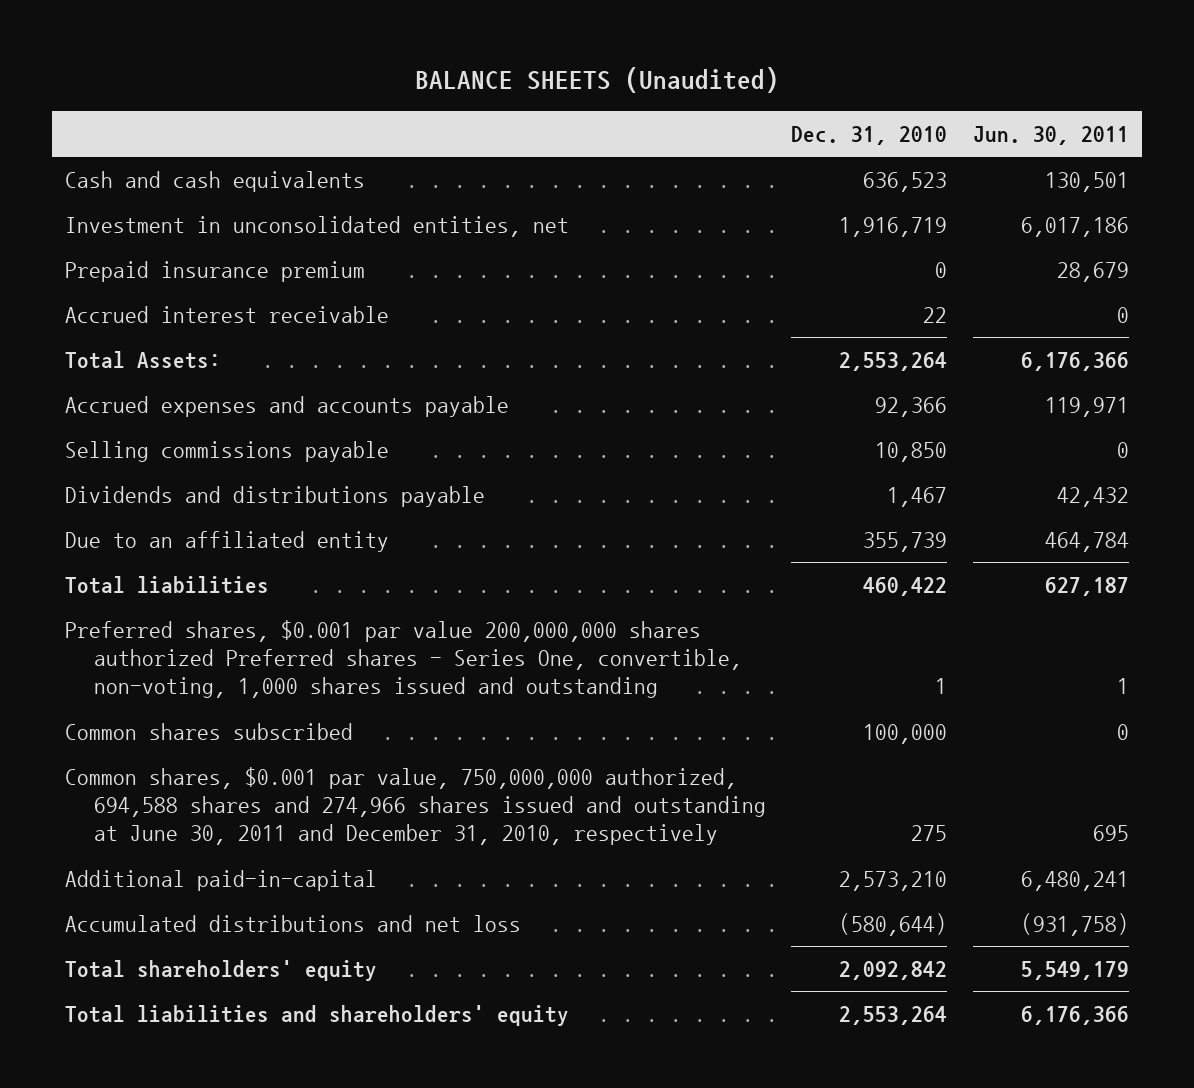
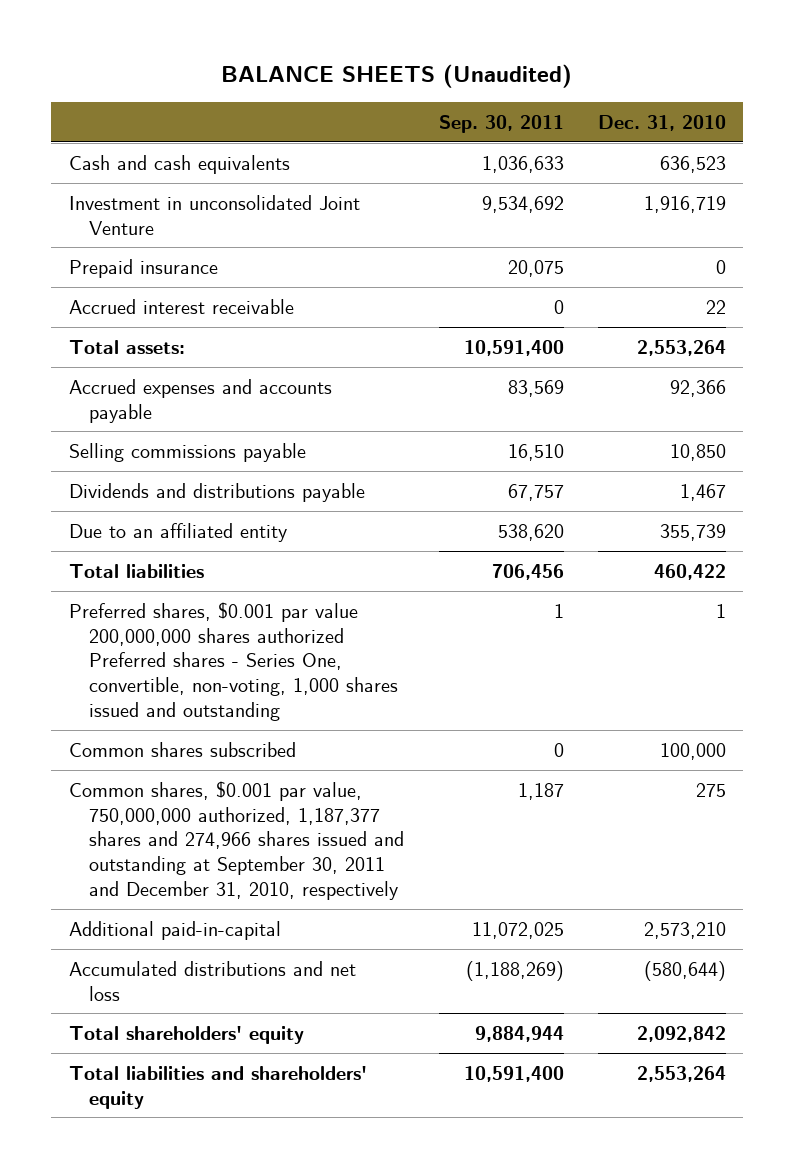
[972,126,1129,146] Jun. 30, 2011 -> none
none -> [438,114,564,133] Sep. 30, 2011
[65,215,570,237] Investment in unconsolidated entities, net -> [68,194,360,235] Investment in unconsolidated Joint Venture
[65,260,366,282] Prepaid insurance premium -> [68,258,218,278] Prepaid insurance
[65,350,222,369] Total Assets: -> [68,339,185,354] Total assets:
[65,766,766,846] Common shares, $0.001 par value, 750,000,000 authorized, 694,588 shares and 274,966 shares issued and outstanding at June 30, 2011 and December 31, 2010, respectively -> [68,780,405,900] Common shares, $0.001 par value, 750,000,000 authorized, 1,187,377 shares and 274,966 shares issued and outstanding at September 30, 2011 and December 31, 2010, respectively

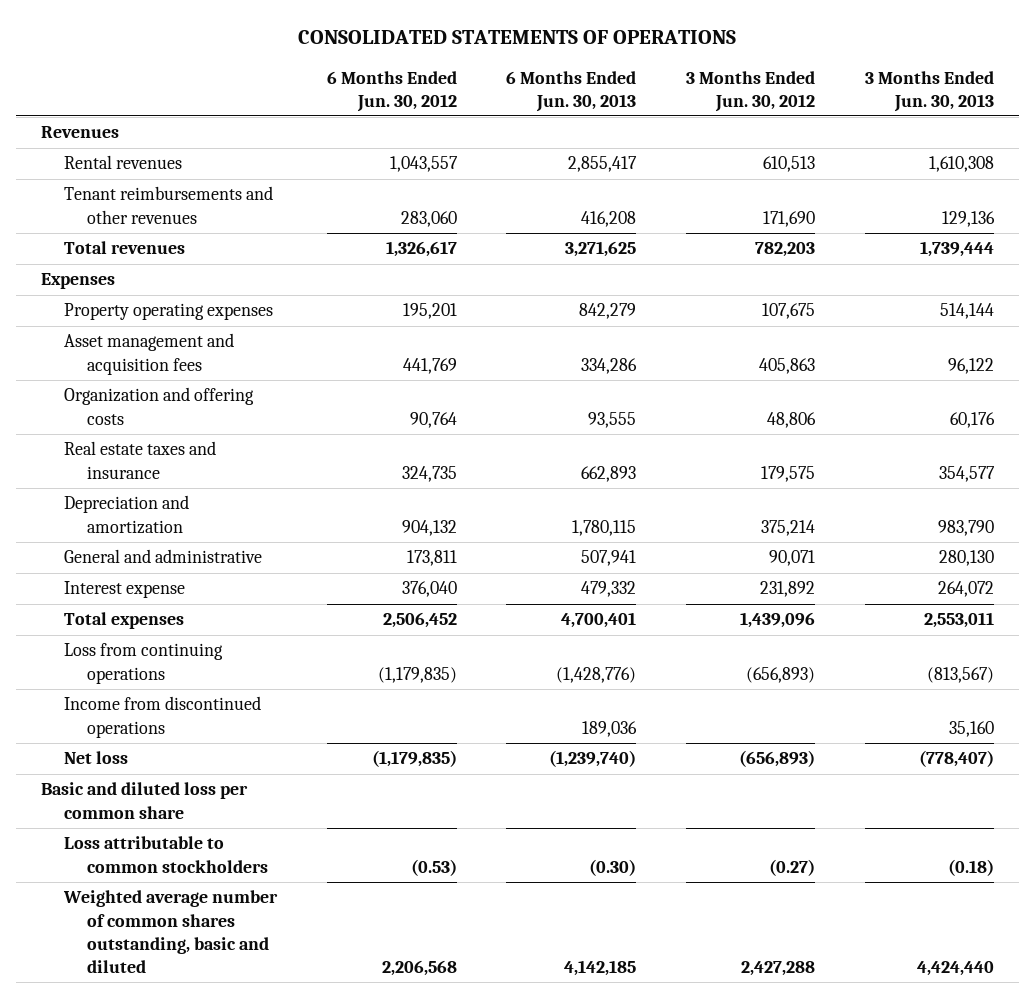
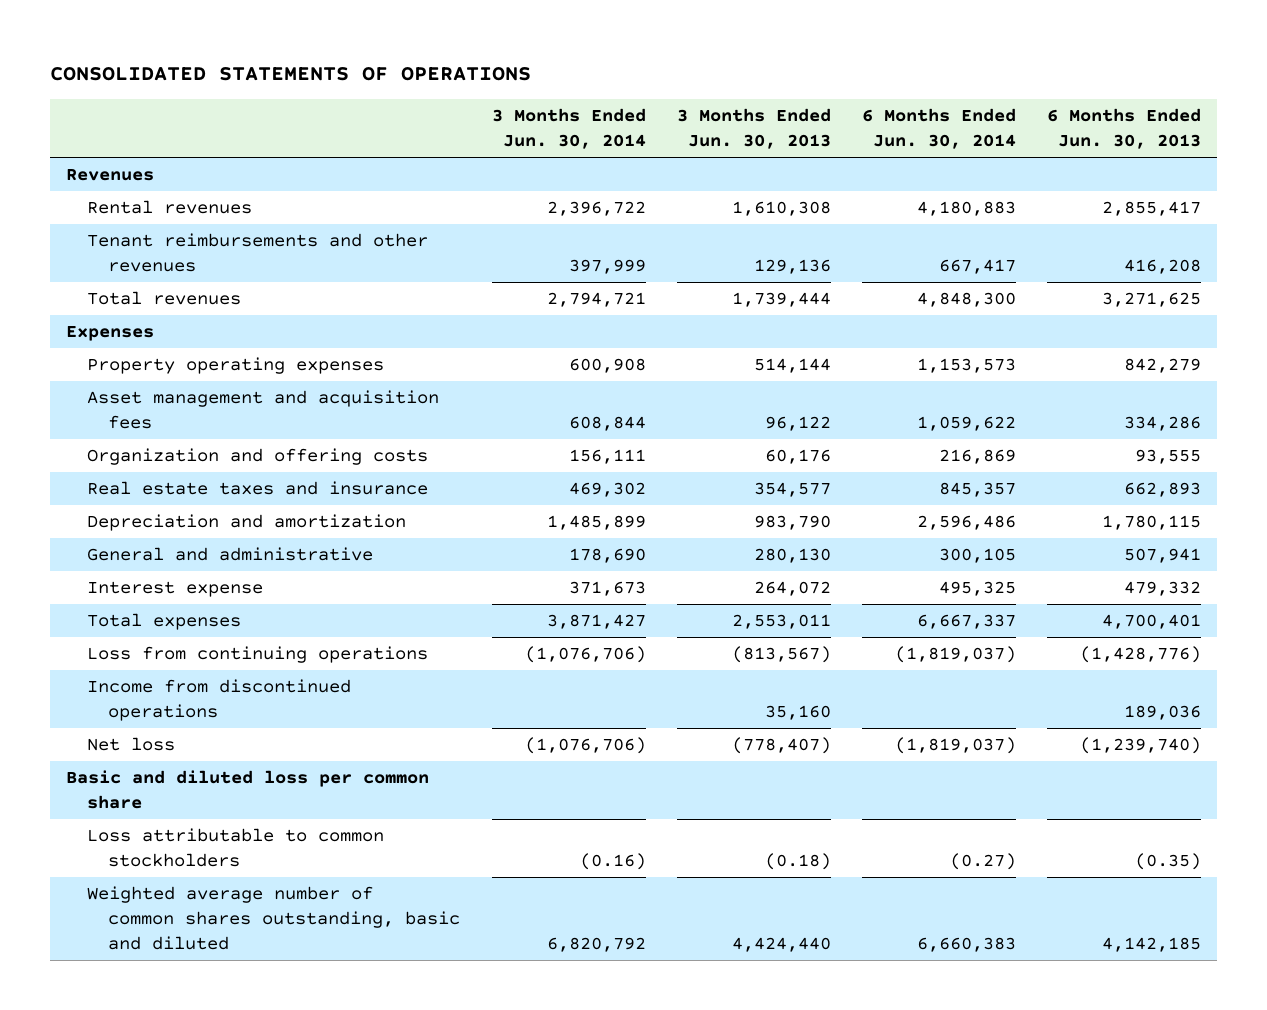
[326,70,457,112] 6 Months Ended Jun. 30, 2012 -> none
[686,70,816,112] 3 Months Ended Jun. 30, 2012 -> none
none -> [491,108,646,150] 3 Months Ended Jun. 30, 2014
none -> [861,108,1016,150] 6 Months Ended Jun. 30, 2014
[589,858,637,876] (0.30) -> [1134,853,1201,871] (0.35)

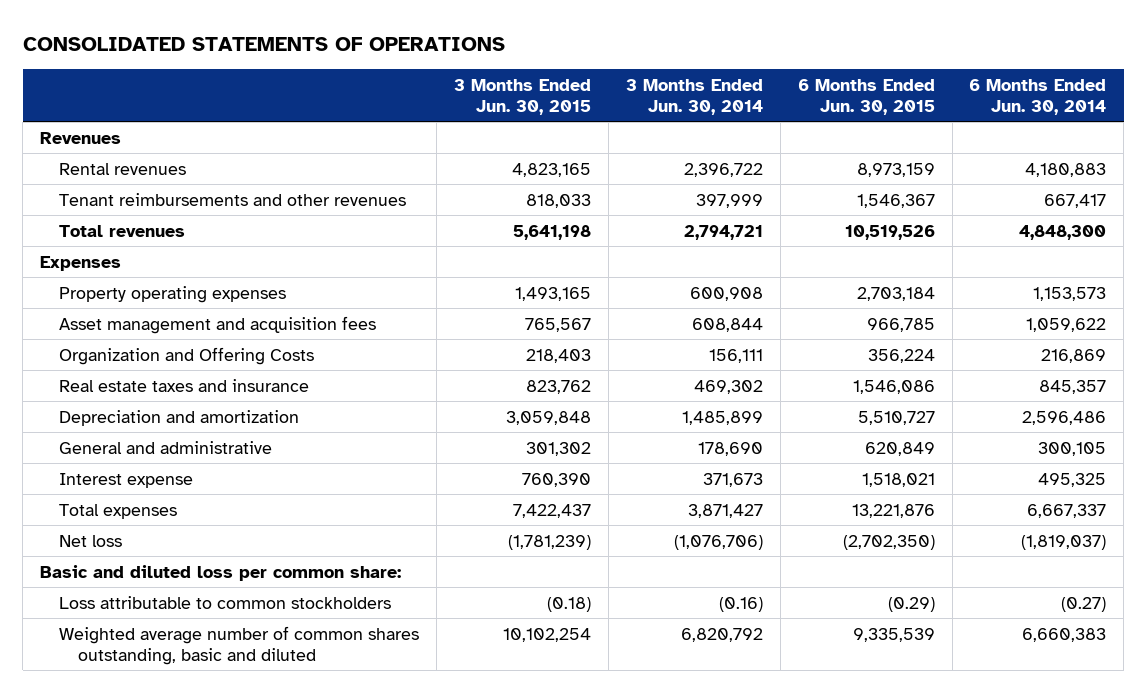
[676,108,831,150] 3 Months Ended Jun. 30, 2013 -> none
[1046,108,1201,150] 6 Months Ended Jun. 30, 2013 -> none
none -> [453,78,591,115] 3 Months Ended Jun. 30, 2015
none -> [797,78,935,115] 6 Months Ended Jun. 30, 2015
[87,448,429,466] Organization and offering costs -> [59,346,315,365] Organization and Offering Costs
[87,646,429,664] Loss from continuing operations -> none
[87,679,352,722] Income from discontinued operations -> none
[65,770,429,810] Basic and diluted loss per common share -> [40,564,402,581] Basic and diluted loss per common share:

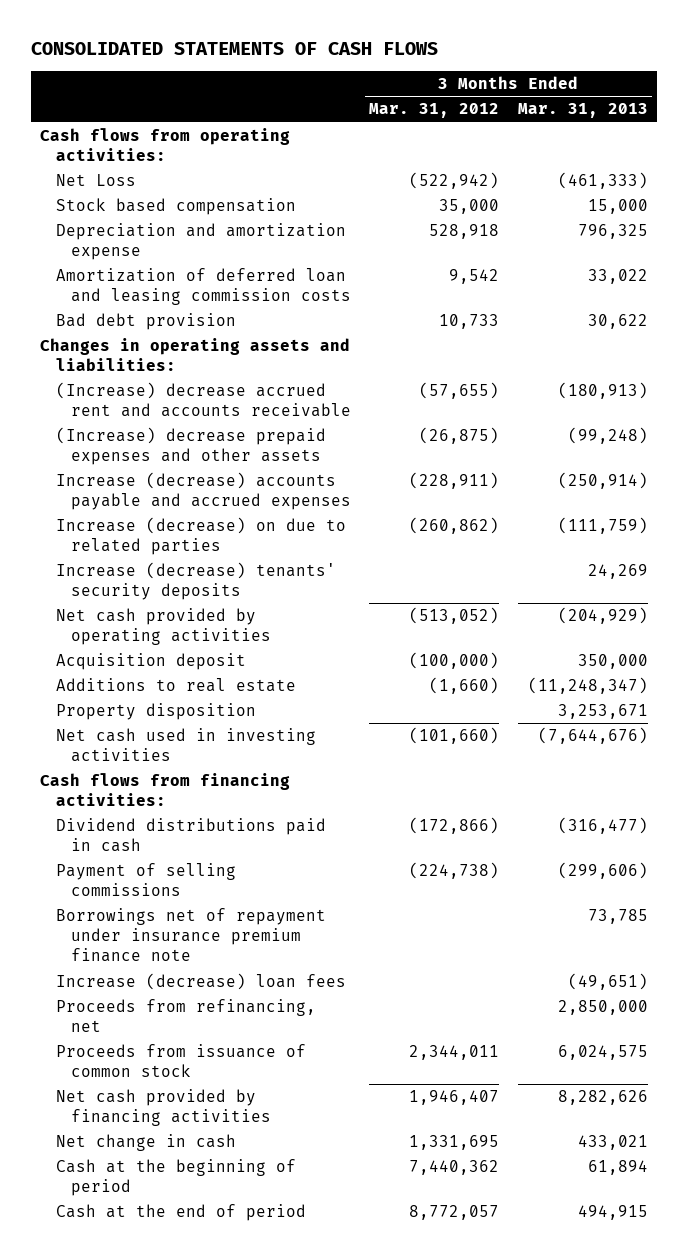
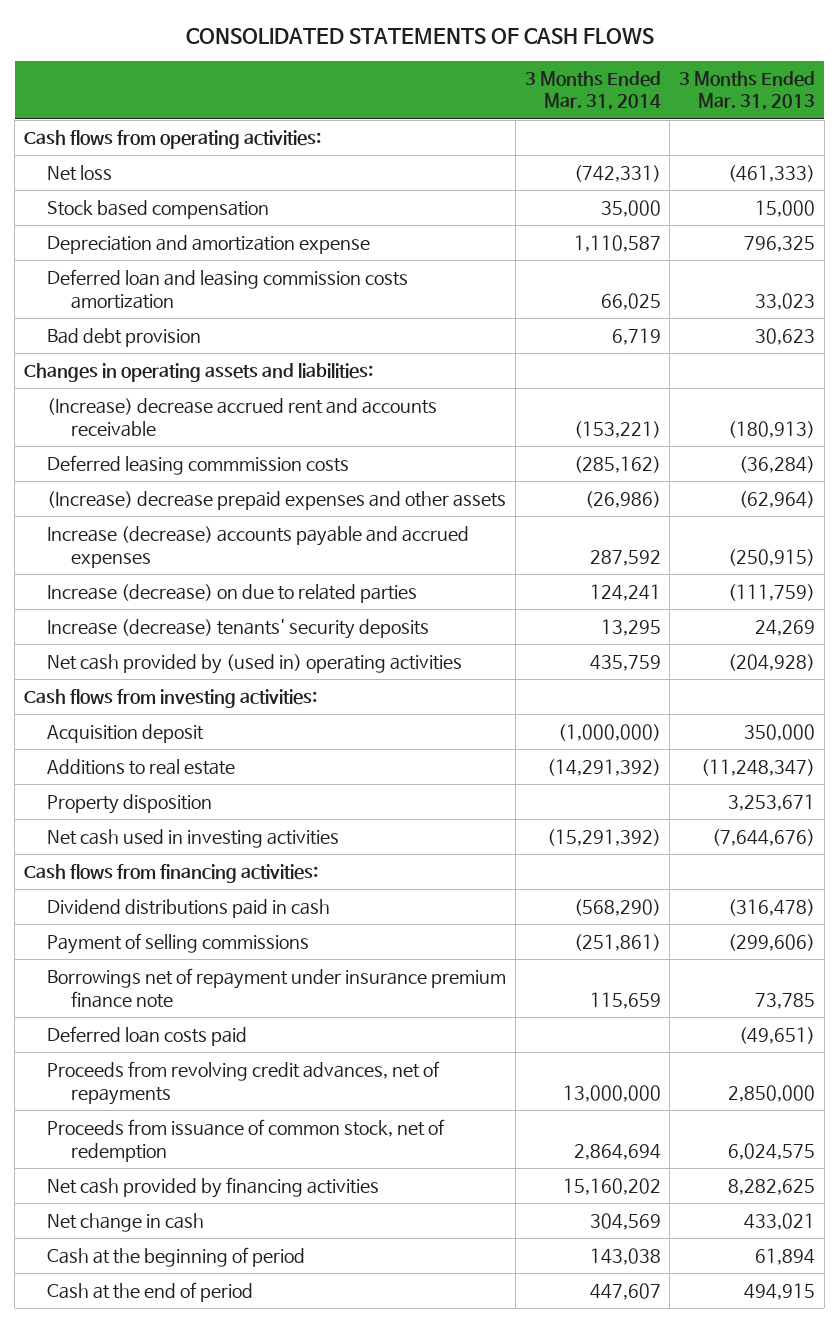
[369,103,500,119] Mar. 31, 2012 -> none
none -> [524,70,661,111] 3 Months Ended Mar. 31, 2014
[55,174,136,187] Net Loss -> [47,165,113,182] Net loss
[55,268,352,306] Amortization of deferred loan and leasing commission costs -> [47,269,409,309] Deferred loan and leasing commission costs amortization
[587,269,648,285] 33,022 -> [755,292,816,310] 33,023
[587,314,648,330] 30,622 -> [755,328,816,346] 30,623
none -> [47,455,350,476] Deferred leasing commmission costs
[567,427,648,445] (99,248) -> [739,491,816,509] (62,964)
[557,472,648,490] (250,914) -> [728,548,816,566] (250,915)
[55,608,272,646] Net cash provided by operating activities -> [47,654,463,675] Net cash provided by (used in) operating activities
[557,607,648,625] (204,929) -> [728,654,816,672] (204,928)
none -> [24,689,318,709] Cash flows from investing activities:
[557,817,648,835] (316,477) -> [728,899,816,917] (316,478)
[55,973,346,991] Increase (decrease) loan fees -> [47,1026,248,1047] Deferred loan costs paid
[55,999,316,1033] Proceeds from refinancing, net -> [47,1061,441,1105] Proceeds from revolving credit advances, net of repayments
[55,1044,306,1078] Proceeds from issuance of common stock -> [47,1119,446,1162] Proceeds from issuance of common stock, net of redemption
[557,1090,648,1106] 8,282,626 -> [728,1179,816,1196] 8,282,625

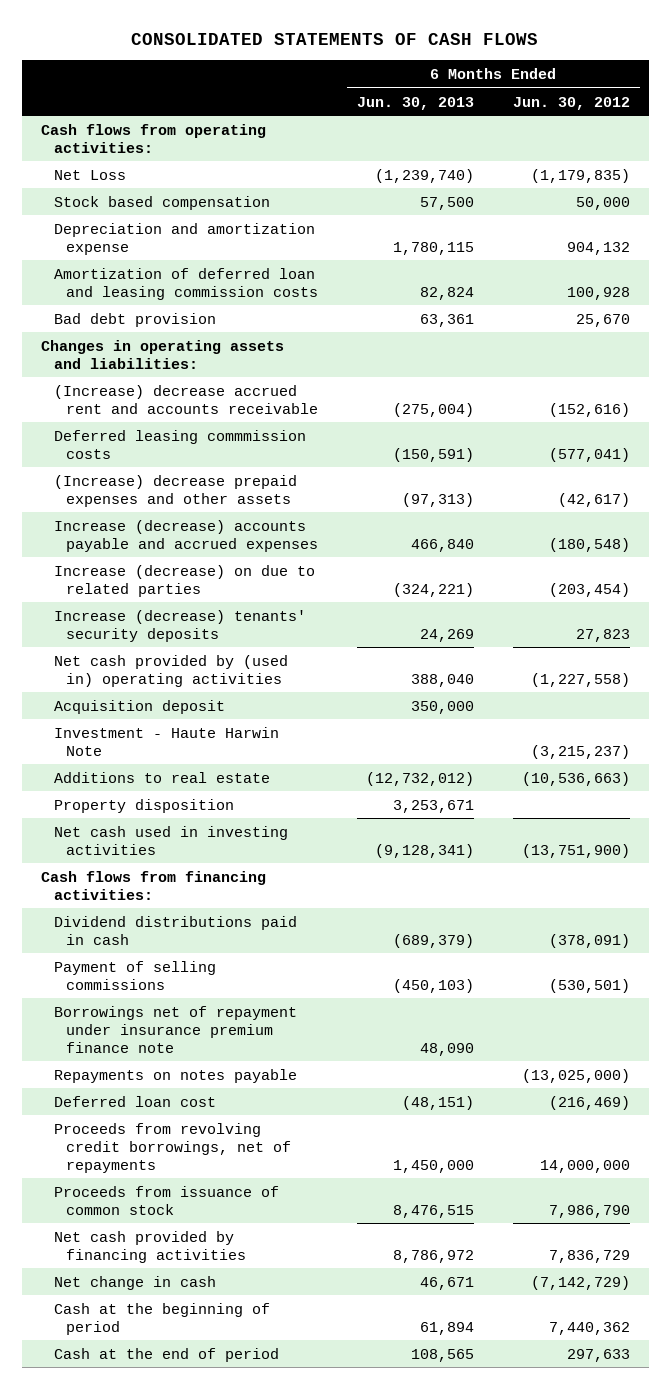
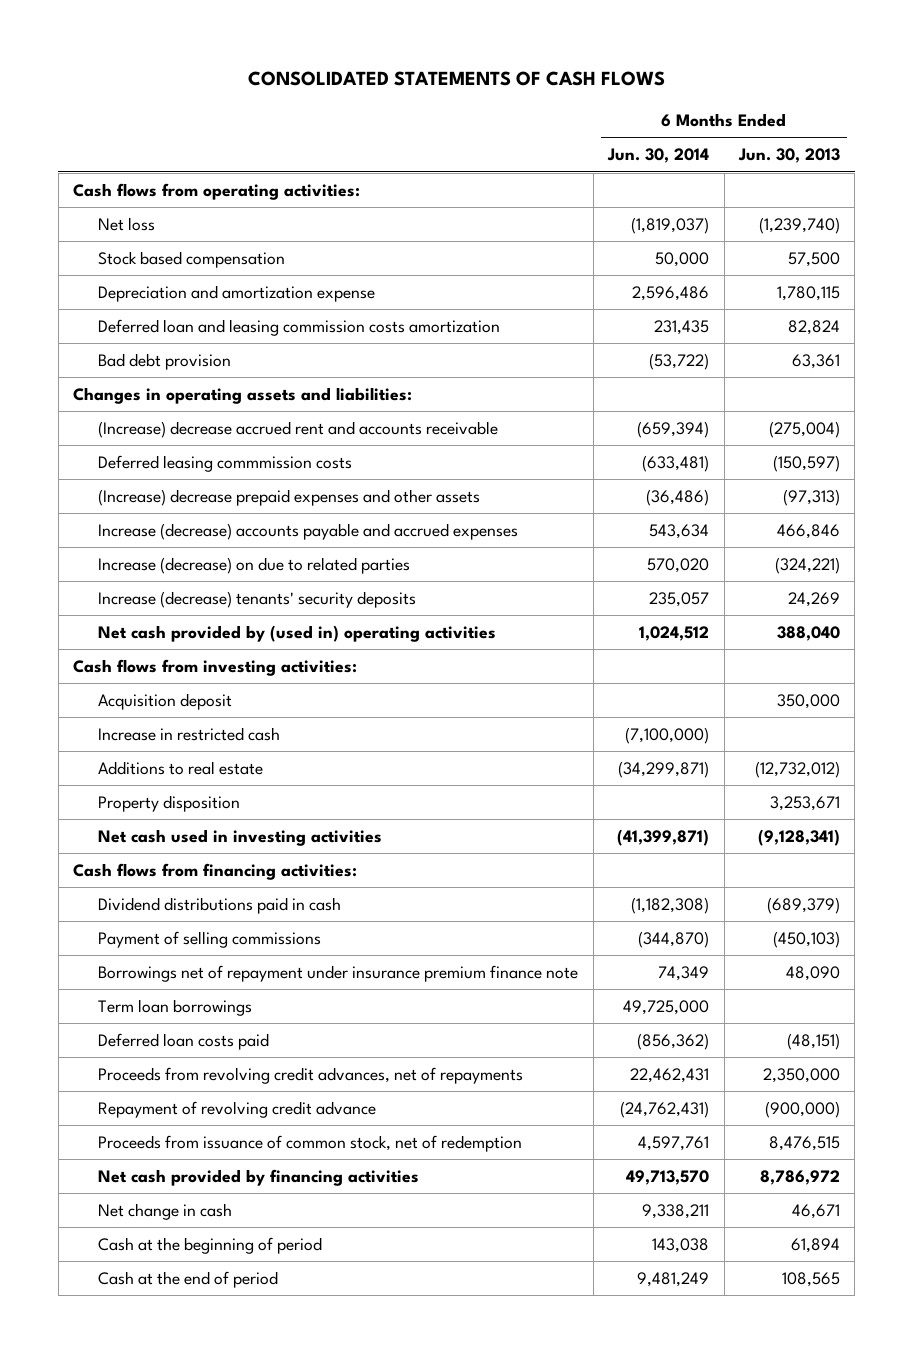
[512,96,630,110] Jun. 30, 2012 -> none
none -> [607,148,710,164] Jun. 30, 2014
[53,169,126,180] Net Loss -> [98,217,156,232] Net loss
[53,267,319,300] Amortization of deferred loan and leasing commission costs -> [98,319,501,337] Deferred loan and leasing commission costs amortization
[393,447,475,462] (150,591) -> [772,455,840,473] (150,597)
[411,538,475,552] 466,840 -> [776,524,840,540] 466,846
none -> [73,659,358,677] Cash flows from investing activities:
[53,726,279,756] Investment - Haute Harwin Note -> none
none -> [98,727,281,742] Increase in restricted cash
[53,1068,297,1083] Repayments on notes payable -> none
none -> [98,999,253,1017] Term loan borrowings
[53,1095,216,1107] Deferred loan cost -> [98,1033,270,1051] Deferred loan costs paid
[53,1122,292,1173] Proceeds from revolving credit borrowings, net of repayments -> [98,1067,524,1085] Proceeds from revolving credit advances, net of repayments
[393,1159,475,1173] 1,450,000 -> [762,1068,840,1084] 2,350,000
none -> [98,1101,377,1119] Repayment of revolving credit advance
[53,1185,279,1215] Proceeds from issuance of common stock -> [98,1135,523,1153] Proceeds from issuance of common stock, net of redemption

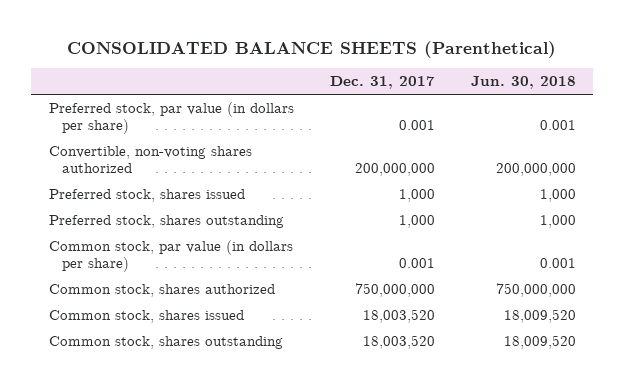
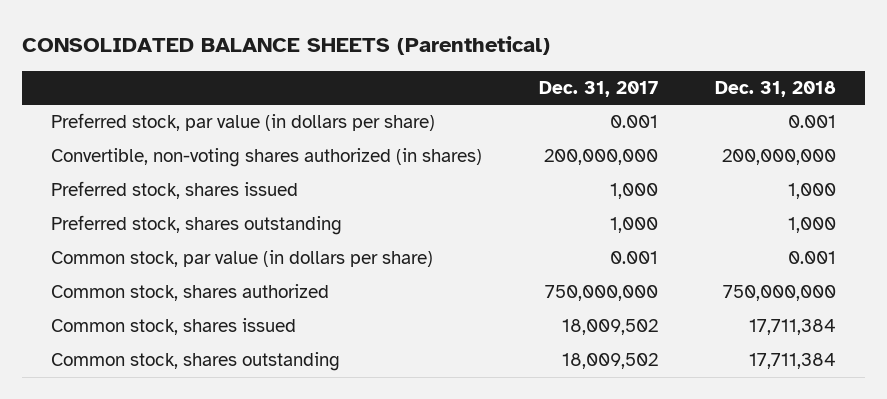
[470,76,576,90] Jun. 30, 2018 -> none
none -> [715,80,837,97] Dec. 31, 2018
[49,145,253,174] Convertible, non-voting shares authorized -> [50,148,482,168] Convertible, non-voting shares authorized (in shares)
[362,308,435,323] 18,003,520 -> [561,319,658,336] 18,009,502
[362,334,435,349] 18,003,520 -> [561,353,658,370] 18,009,502

